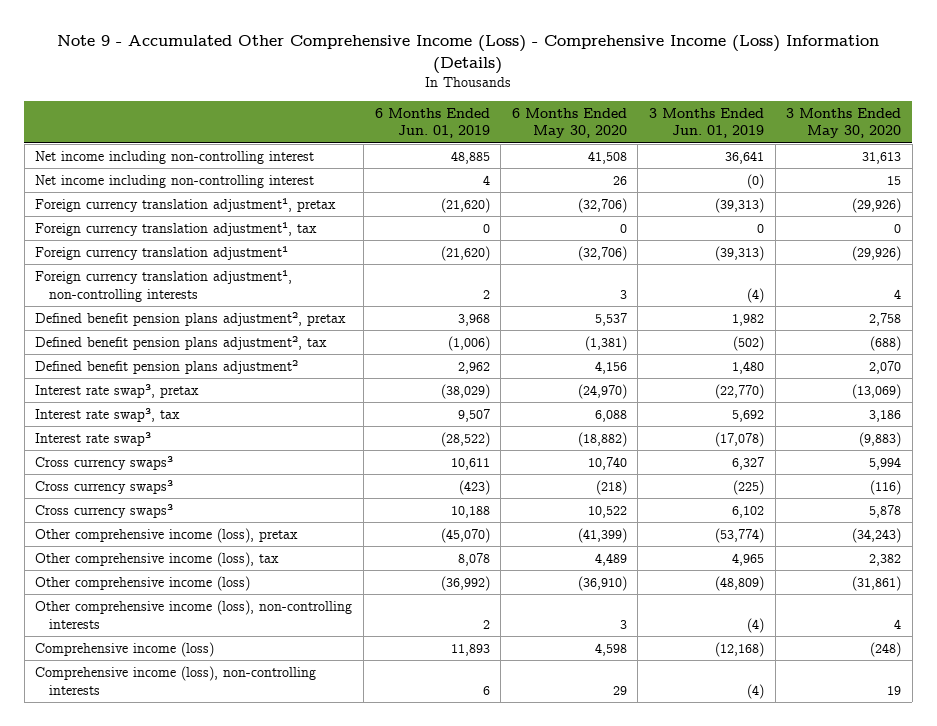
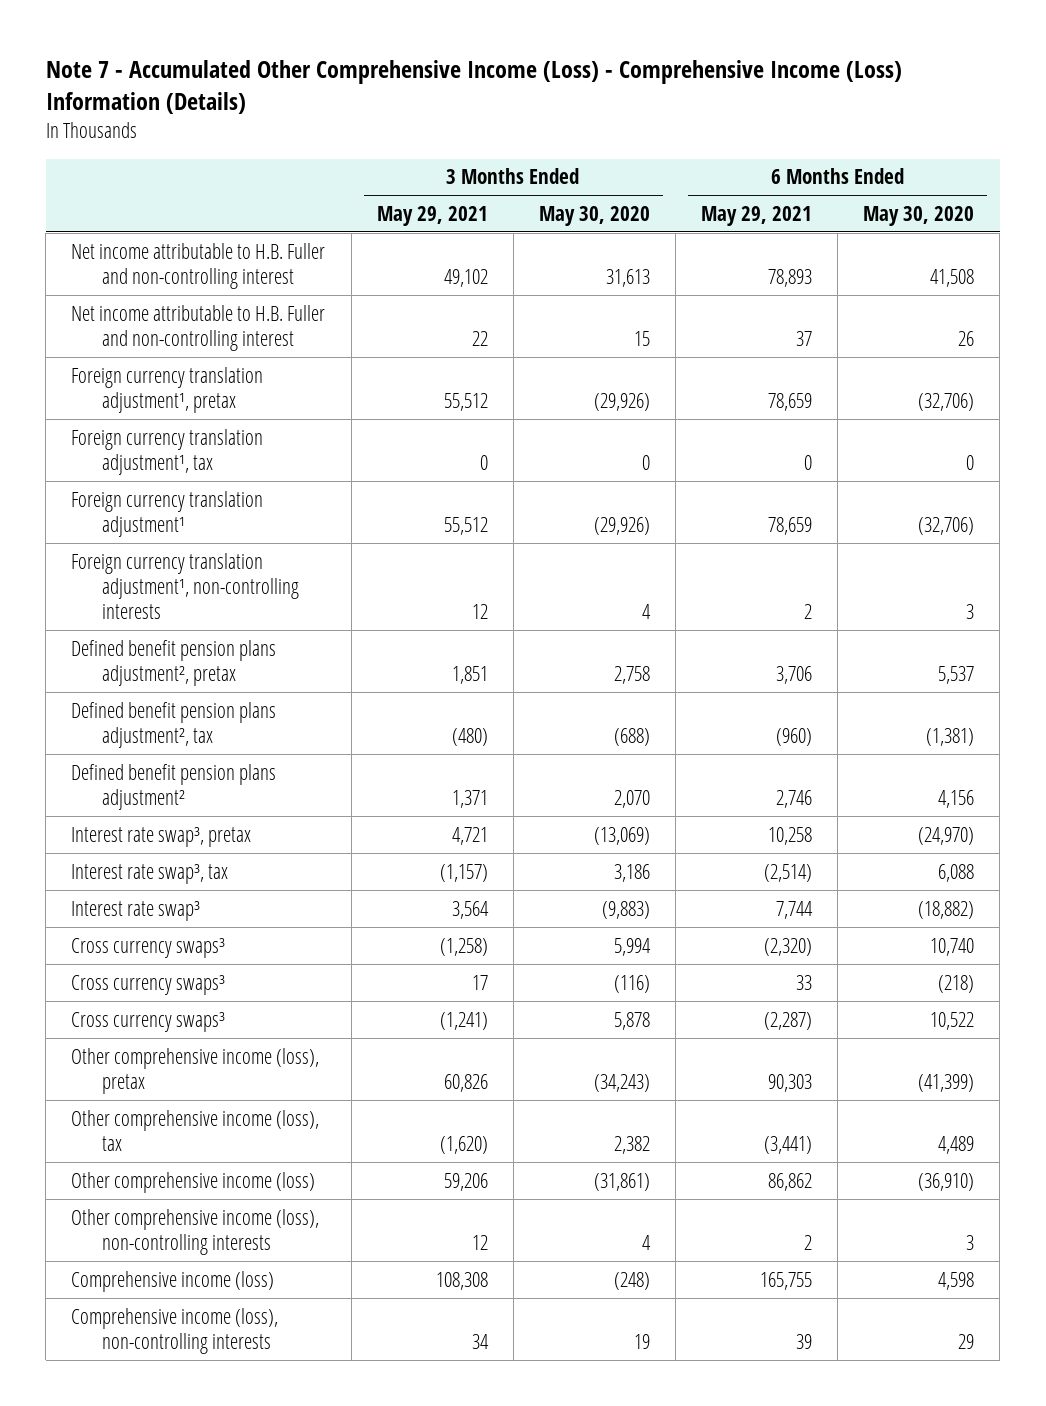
[57,35,880,74] Note 9 - Accumulated Other Comprehensive Income (Loss) - Comprehensive Income (Loss) Information (Details) -> [45,60,902,115] Note 7 - Accumulated Other Comprehensive Income (Loss) - Comprehensive Income (Loss) Information (Details)
[374,107,490,139] 6 Months Ended Jun. 01, 2019 -> none
[649,107,765,139] 3 Months Ended Jun. 01, 2019 -> none
none -> [376,205,488,226] May 29, 2021
none -> [700,205,812,226] May 29, 2021
[35,150,315,164] Net income including non-controlling interest -> [71,242,326,289] Net income attributable to H.B. Fuller and non-controlling interest
[35,174,315,188] Net income including non-controlling interest -> [71,304,326,351] Net income attributable to H.B. Fuller and non-controlling interest

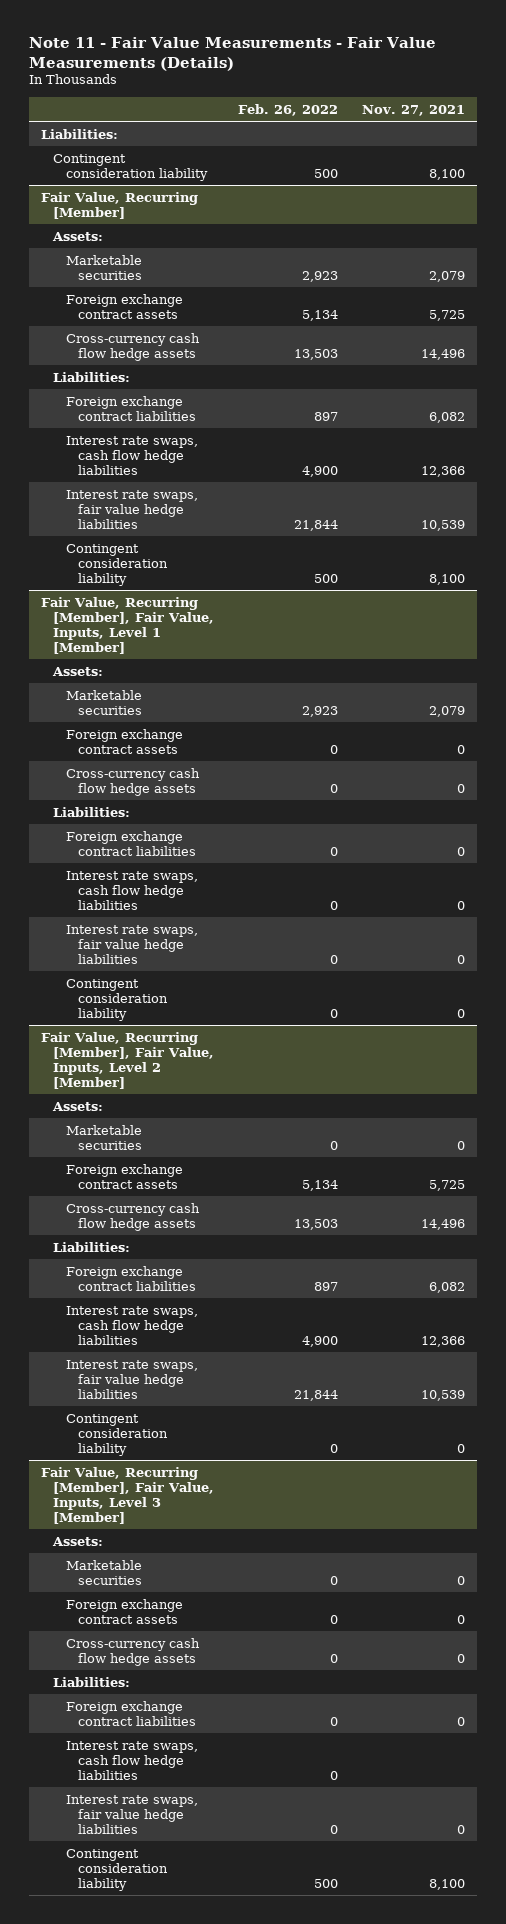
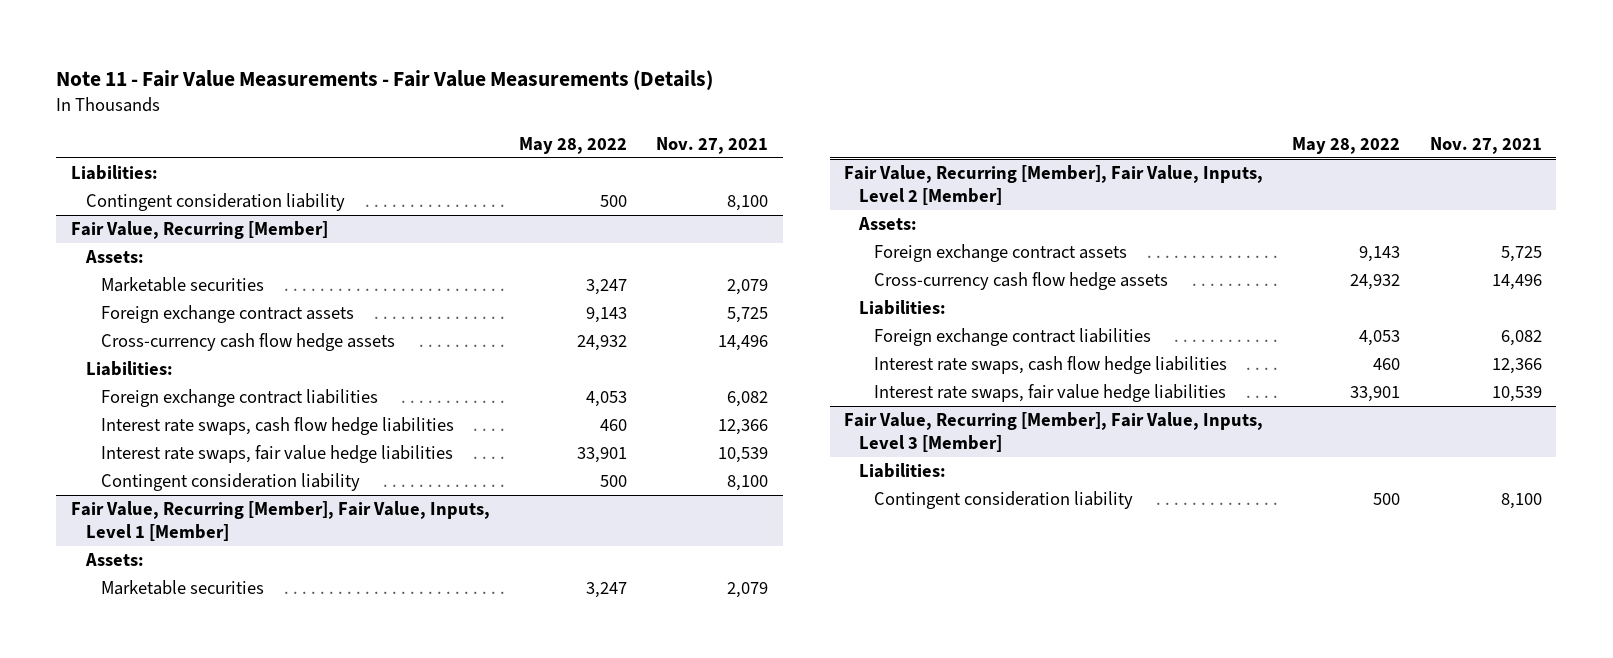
[238,103,339,116] Feb. 26, 2022 -> none
none -> [519,136,628,154] May 28, 2022
[65,728,183,754] Foreign exchange contract assets -> none
[65,767,200,796] Cross-currency cash flow hedge assets -> none
[53,806,131,817] Liabilities: -> none
[65,830,197,856] Foreign exchange contract liabilities -> none
[65,870,198,910] Interest rate swaps, cash flow hedge liabilities -> none
[65,924,198,964] Interest rate swaps, fair value hedge liabilities -> none
[65,978,169,1021] Contingent consideration liability -> none
[65,1124,143,1150] Marketable securities -> none
[65,1413,169,1456] Contingent consideration liability -> none
[52,1536,104,1546] Assets: -> none
[65,1559,143,1585] Marketable securities -> none
[65,1598,183,1624] Foreign exchange contract assets -> none
[65,1637,200,1666] Cross-currency cash flow hedge assets -> none
[65,1700,197,1726] Foreign exchange contract liabilities -> none
[65,1740,198,1780] Interest rate swaps, cash flow hedge liabilities -> none
[65,1794,198,1834] Interest rate swaps, fair value hedge liabilities -> none

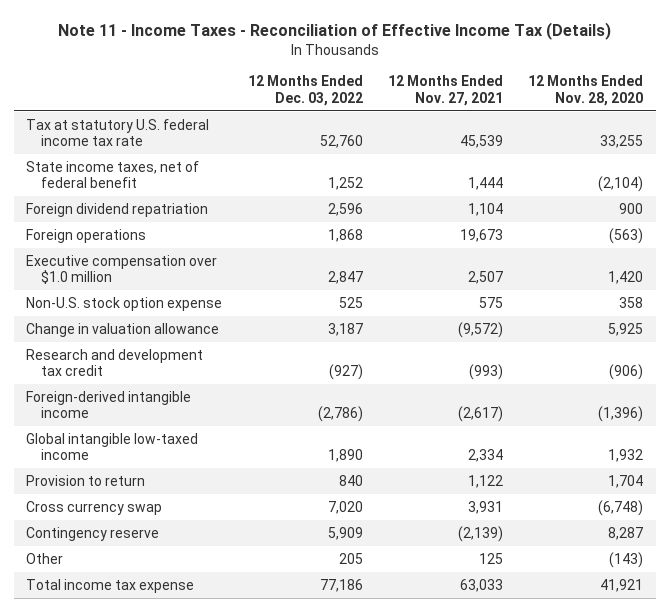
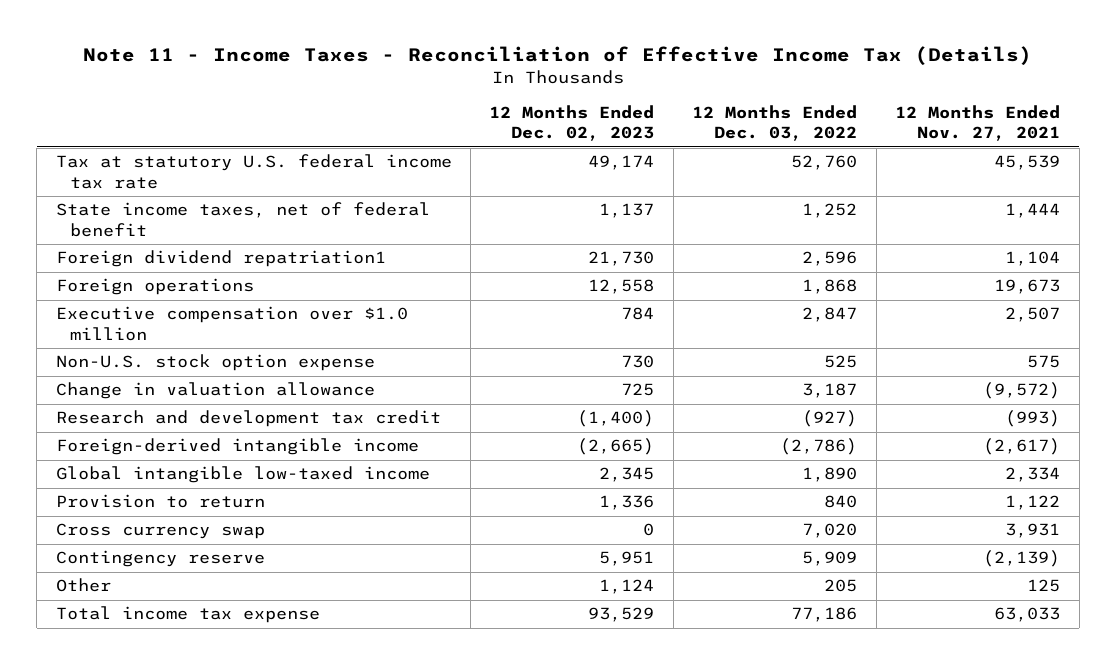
[527,75,643,106] 12 Months Ended Nov. 28, 2020 -> none
none -> [489,104,655,142] 12 Months Ended Dec. 02, 2023
[26,202,209,217] Foreign dividend repatriation -> [55,250,386,268] Foreign dividend repatriation1

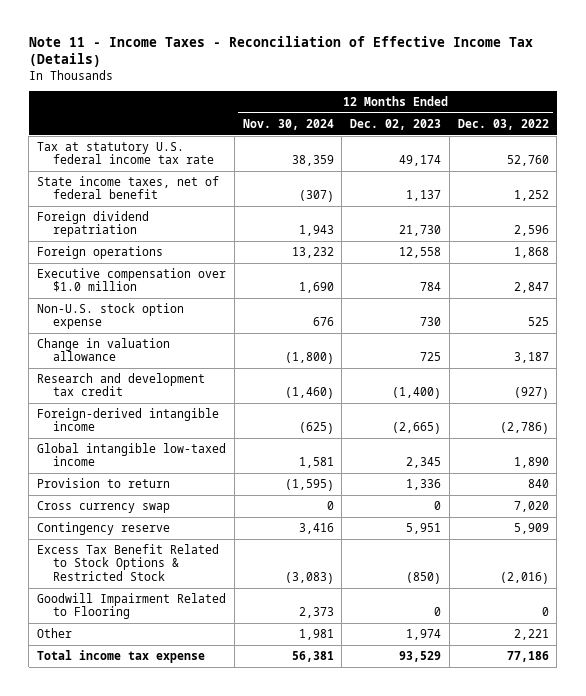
[895,104,1061,142] 12 Months Ended Nov. 27, 2021 -> none
none -> [242,118,334,130] Nov. 30, 2024
[55,250,386,268] Foreign dividend repatriation1 -> [37,210,150,238] Foreign dividend repatriation
none -> [37,543,220,581] Excess Tax Benefit Related to Stock Options & Restricted Stock
none -> [37,592,227,620] Goodwill Impairment Related to Flooring
[599,579,655,595] 1,124 -> [406,628,442,640] 1,974
[824,579,858,593] 205 -> [513,628,549,640] 2,221

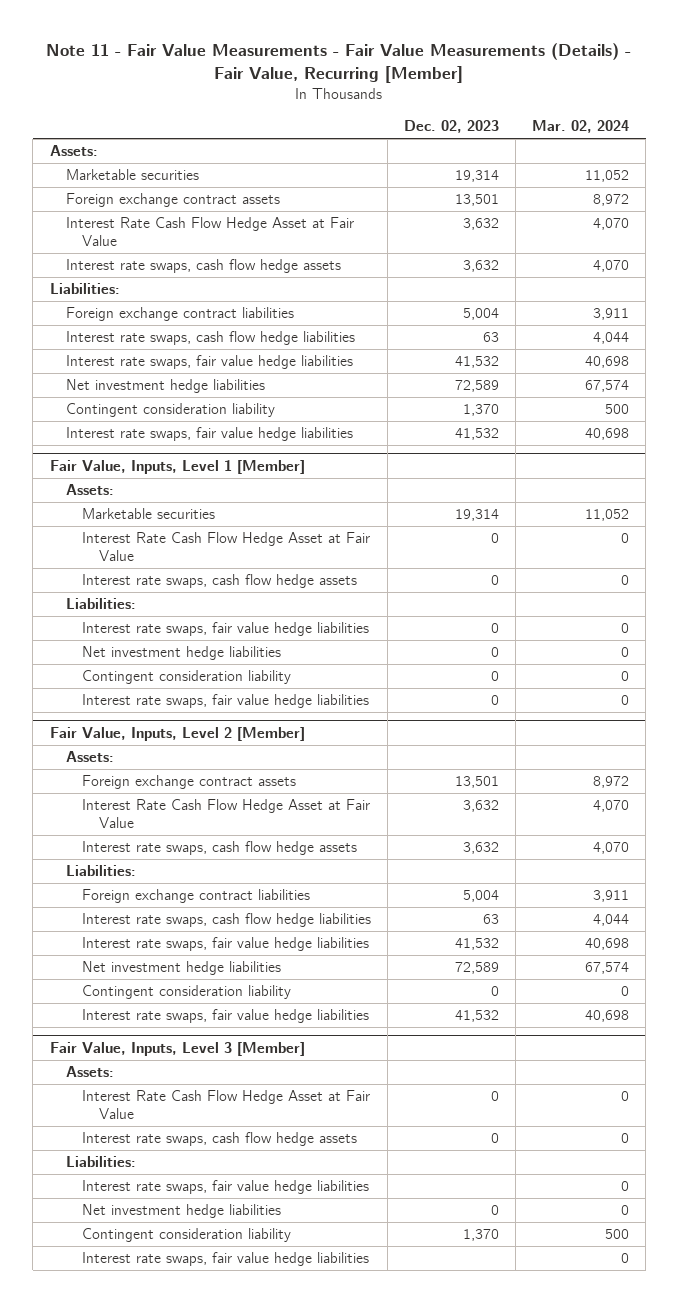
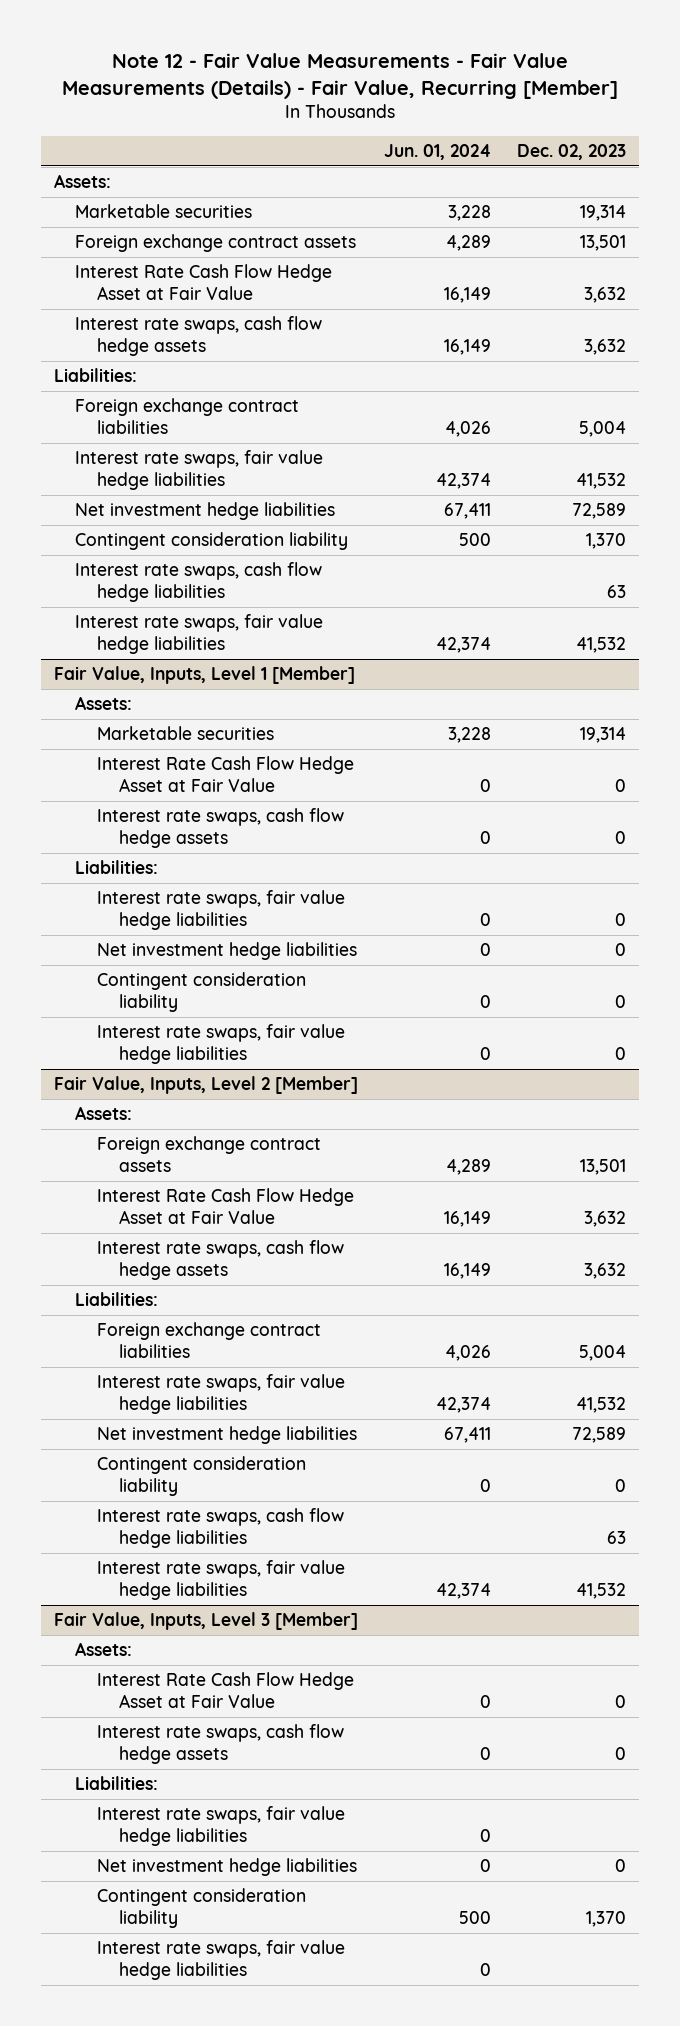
[46,43,632,84] Note 11 - Fair Value Measurements - Fair Value Measurements (Details) - Fair Value, Recurring [Member] -> [61,52,618,99] Note 12 - Fair Value Measurements - Fair Value Measurements (Details) - Fair Value, Recurring [Member]
[532,120,630,134] Mar. 02, 2024 -> none
none -> [383,143,491,160] Jun. 01, 2024
[65,331,355,346] Interest rate swaps, cash flow hedge liabilities -> [75,562,323,603] Interest rate swaps, cash flow hedge liabilities
[82,913,372,928] Interest rate swaps, cash flow hedge liabilities -> [97,1508,345,1549] Interest rate swaps, cash flow hedge liabilities

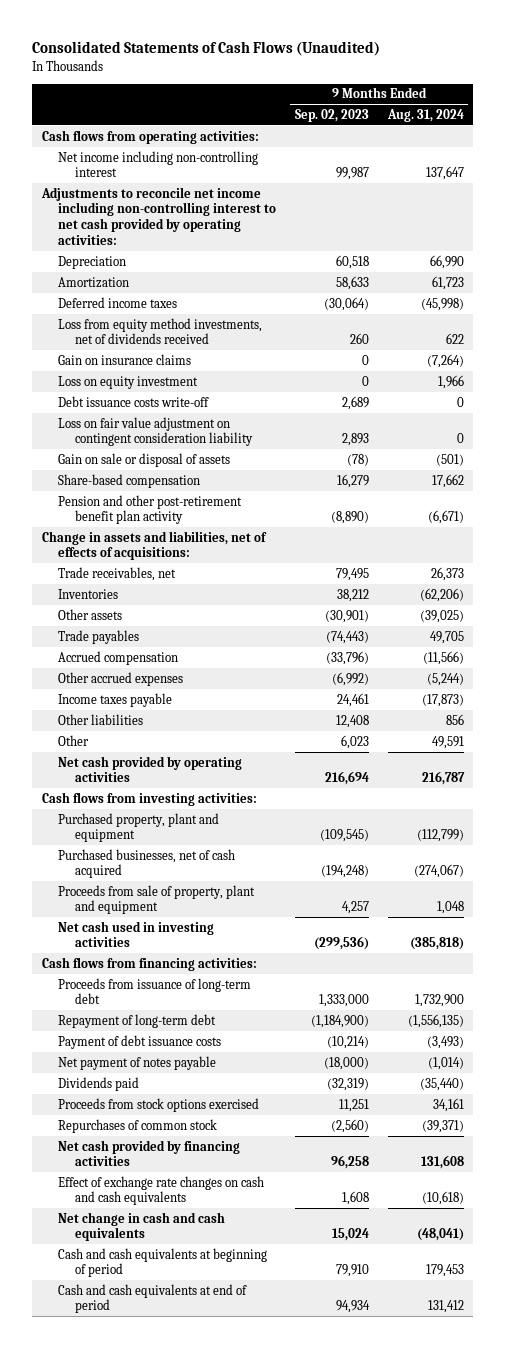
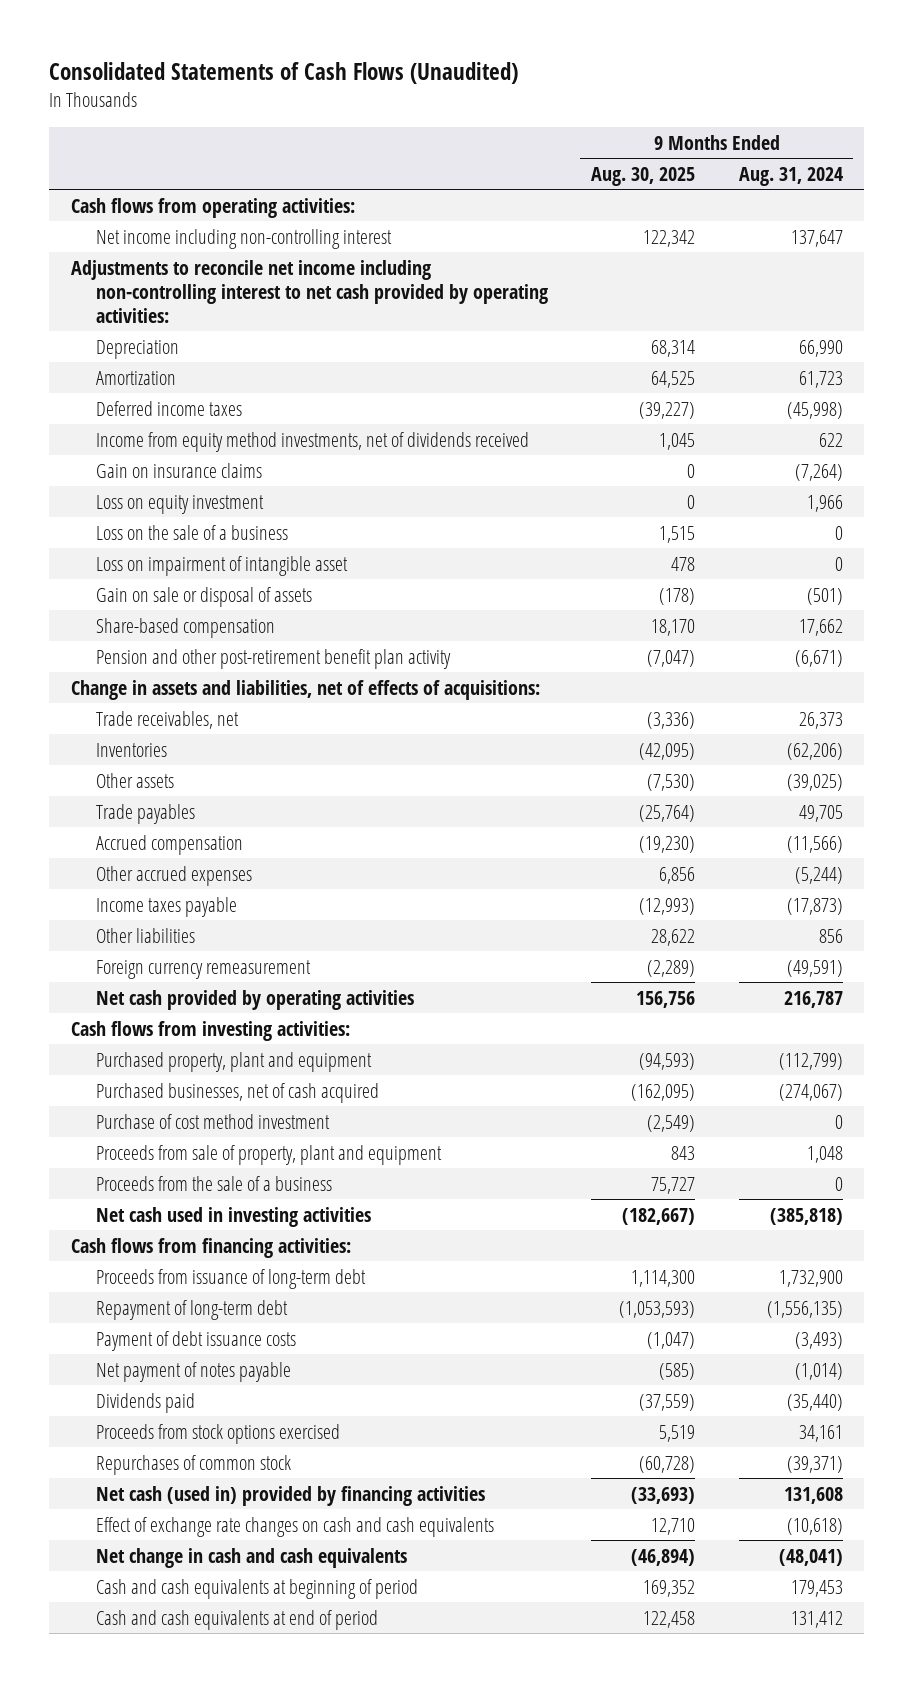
[295,108,370,122] Sep. 02, 2023 -> none
none -> [591,166,696,186] Aug. 30, 2025
[58,317,263,345] Loss from equity method investments, net of dividends received -> [96,431,530,452] Income from equity method investments, net of dividends received
[58,395,210,407] Debt issuance costs write-off -> none
[58,416,253,447] Loss on fair value adjustment on contingent consideration liability -> none
none -> [96,524,289,540] Loss on the sale of a business
none -> [96,555,349,576] Loss on impairment of intangible asset
[58,734,90,746] Other -> none
none -> [96,959,312,979] Foreign currency remeasurement
none -> [96,1113,331,1129] Purchase of cost method investment
none -> [96,1175,333,1191] Proceeds from the sale of a business
[58,1139,241,1167] Net cash provided by financing activities -> [96,1485,486,1506] Net cash (used in) provided by financing activities

